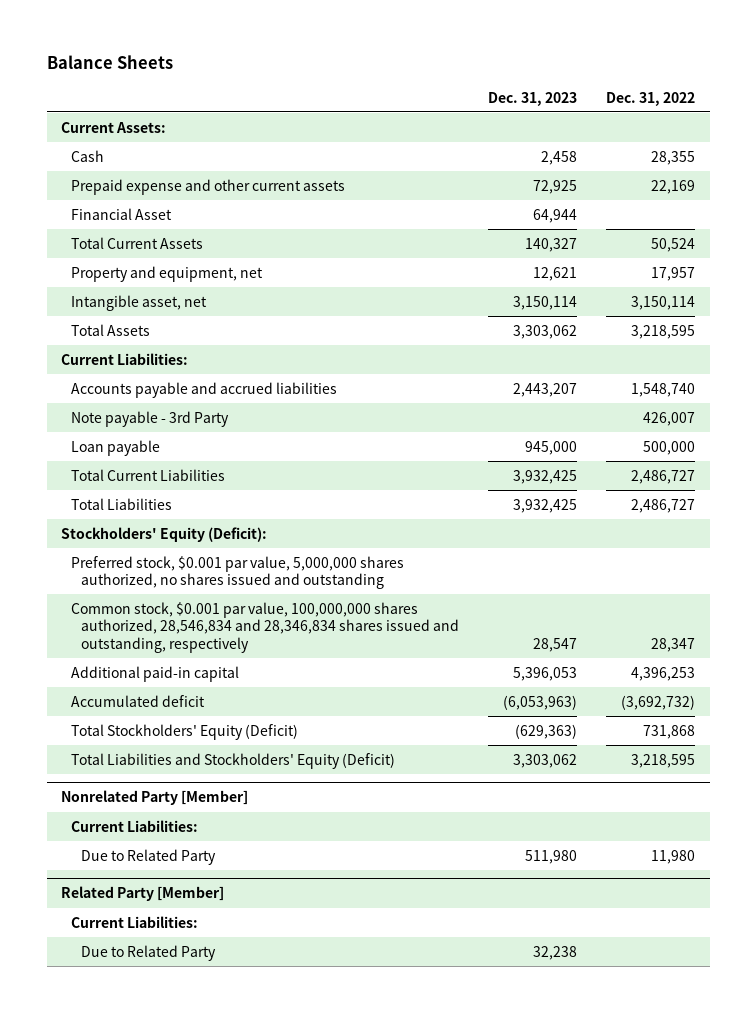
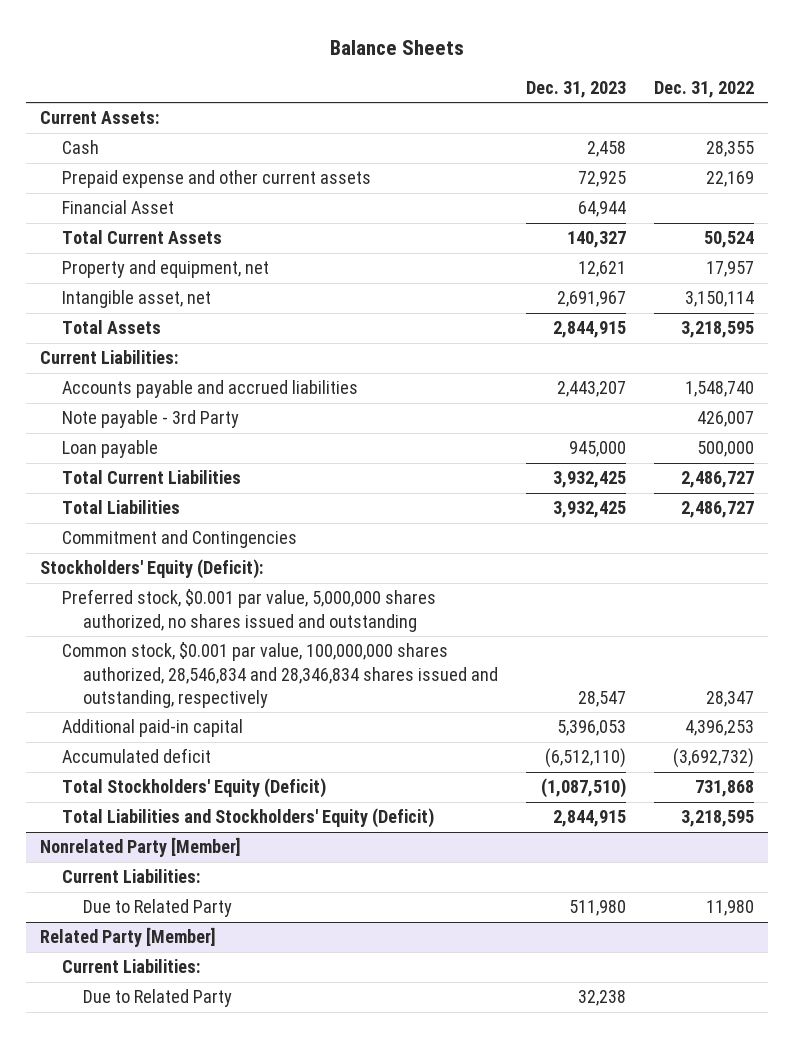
[513,295,578,310] 3,150,114 -> [557,291,627,308] 2,691,967
[513,324,578,339] 3,303,062 -> [553,321,627,339] 2,844,915
none -> [61,530,297,549] Commitment and Contingencies
[503,694,578,710] (6,053,963) -> [545,748,627,769] (6,512,110)
[515,723,578,739] (629,363) -> [541,778,627,799] (1,087,510)
[513,753,578,768] 3,303,062 -> [553,810,627,828] 2,844,915

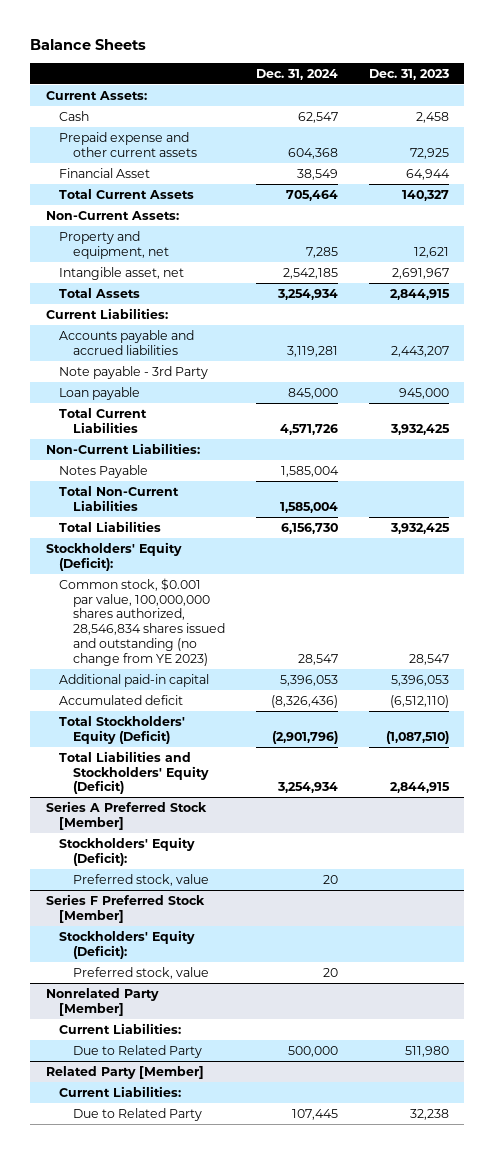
[654,81,755,99] Dec. 31, 2022 -> none
none -> [255,68,338,80] Dec. 31, 2024
none -> [45,210,179,220] Non-Current Assets:
none -> [45,442,200,454] Non-Current Liabilities:
none -> [59,464,149,478] Notes Payable
none -> [59,485,180,511] Total Non-Current Liabilities
[61,530,297,549] Commitment and Contingencies -> none
[61,589,436,632] Preferred stock, $0.001 par value, 5,000,000 shares authorized, no shares issued and outstanding -> none
[61,642,499,708] Common stock, $0.001 par value, 100,000,000 shares authorized, 28,546,834 and 28,346,834 shares issued and outstanding, respectively -> [59,577,226,666] Common stock, $0.001 par value, 100,000,000 shares authorized, 28,546,834 shares issued and outstanding (no change from YE 2023)
none -> [45,800,207,830] Series A Preferred Stock [Member]
none -> [59,836,196,866] Stockholders' Equity (Deficit):
none -> [73,873,210,886] Preferred stock, value
none -> [45,893,205,923] Series F Preferred Stock [Member]
none -> [59,929,196,959] Stockholders' Equity (Deficit):
none -> [73,966,210,979] Preferred stock, value

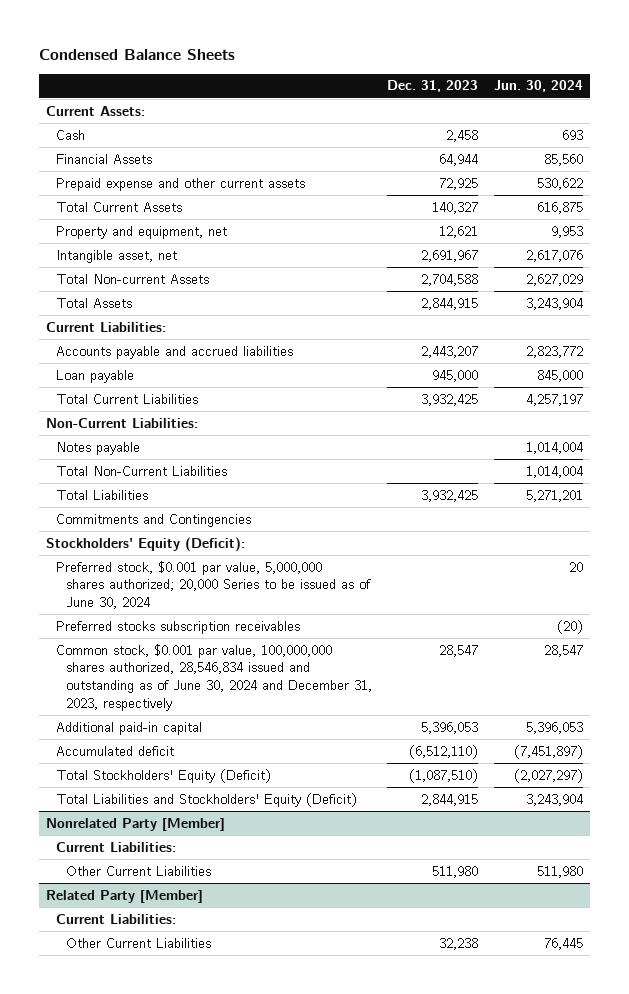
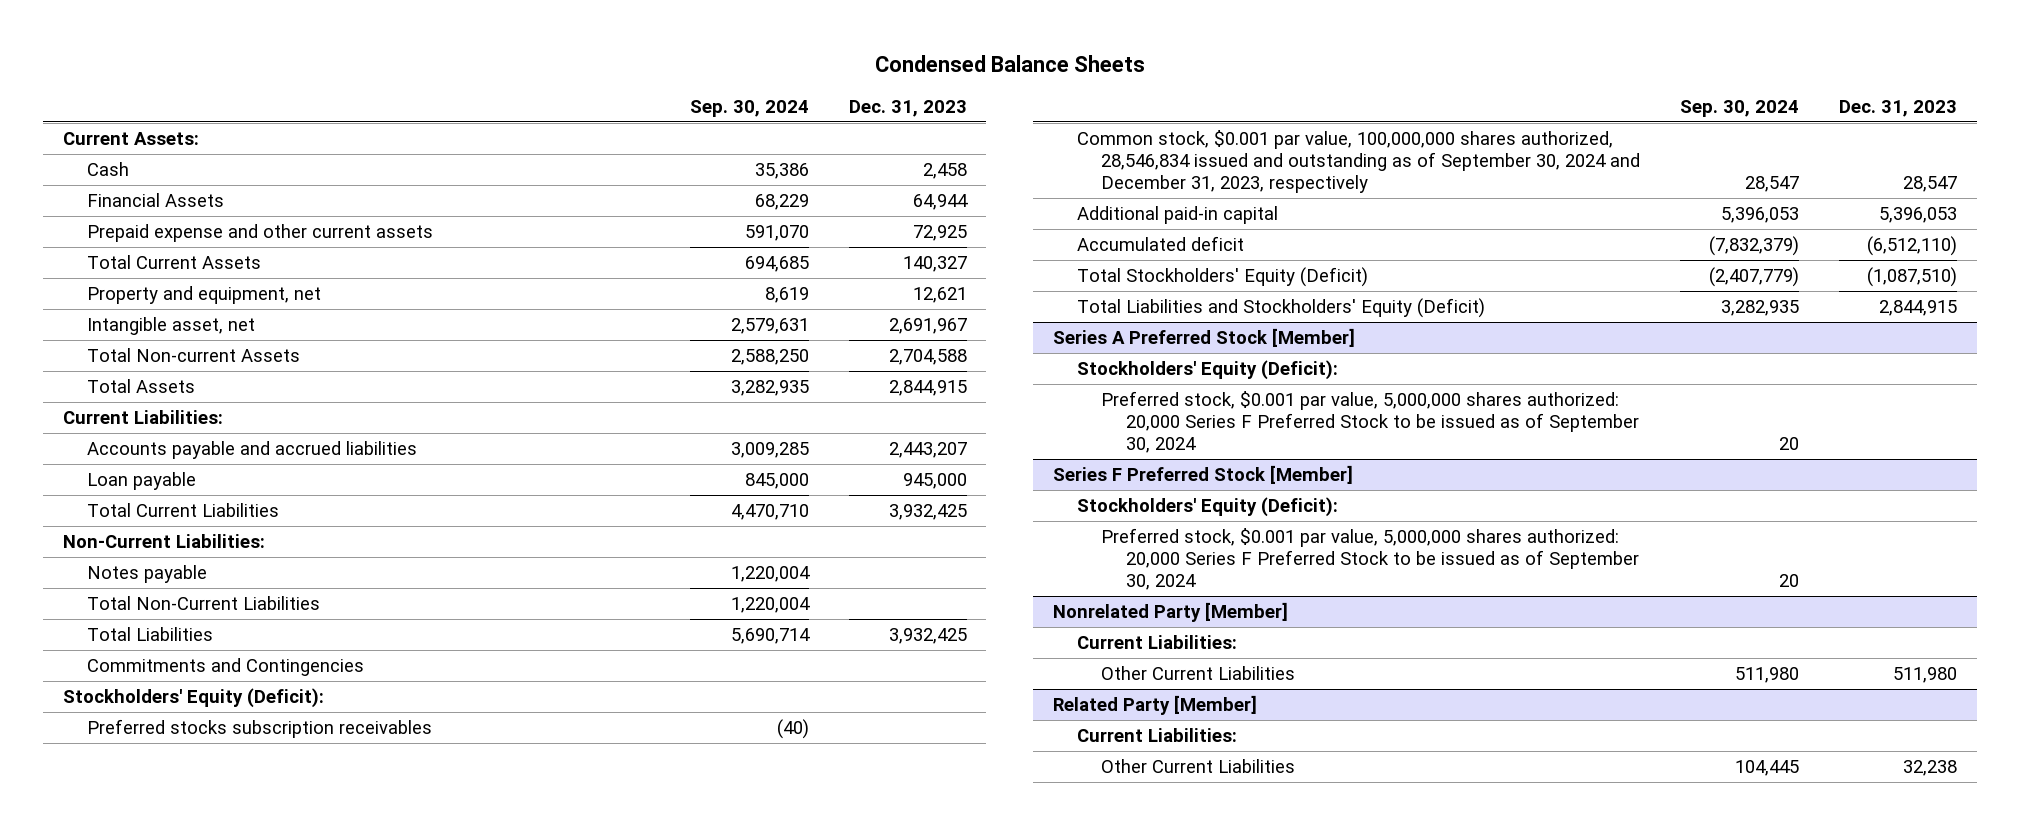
[493,80,583,93] Jun. 30, 2024 -> none
none -> [689,99,809,117] Sep. 30, 2024
[56,560,372,610] Preferred stock, $0.001 par value, 5,000,000 shares authorized; 20,000 Series to be issued as of June 30, 2024 -> none
[56,643,373,711] Common stock, $0.001 par value, 100,000,000 shares authorized, 28,546,834 issued and outstanding as of June 30, 2024 and December 31, 2023, respectively -> [1077,129,1641,193] Common stock, $0.001 par value, 100,000,000 shares authorized, 28,546,834 issued and outstanding as of September 30, 2024 and December 31, 2023, respectively
none -> [1053,327,1356,347] Series A Preferred Stock [Member]
none -> [1077,359,1339,380] Stockholders' Equity (Deficit):
none -> [1101,390,1639,453] Preferred stock, $0.001 par value, 5,000,000 shares authorized: 20,000 Series F Preferred Stock to be issued as of September 30, 2024
none -> [1053,464,1354,484] Series F Preferred Stock [Member]
none -> [1077,496,1339,517] Stockholders' Equity (Deficit):
none -> [1101,527,1639,590] Preferred stock, $0.001 par value, 5,000,000 shares authorized: 20,000 Series F Preferred Stock to be issued as of September 30, 2024

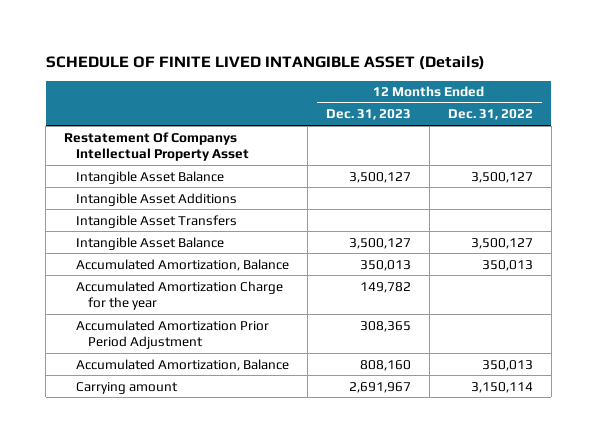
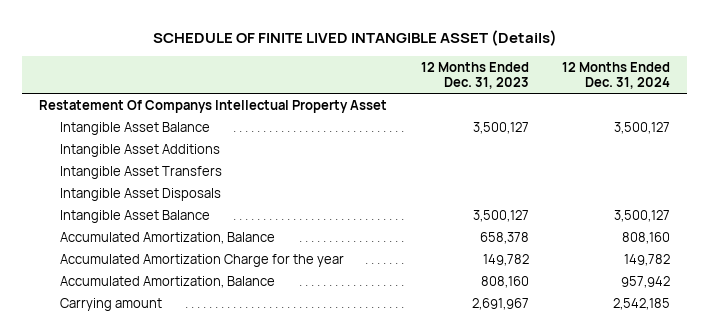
[447,109,533,121] Dec. 31, 2022 -> none
none -> [562,61,671,90] 12 Months Ended Dec. 31, 2024
none -> [59,187,221,201] Intangible Asset Disposals
[360,259,412,271] 350,013 -> [479,231,529,244] 658,378
[76,319,270,350] Accumulated Amortization Prior Period Adjustment -> none

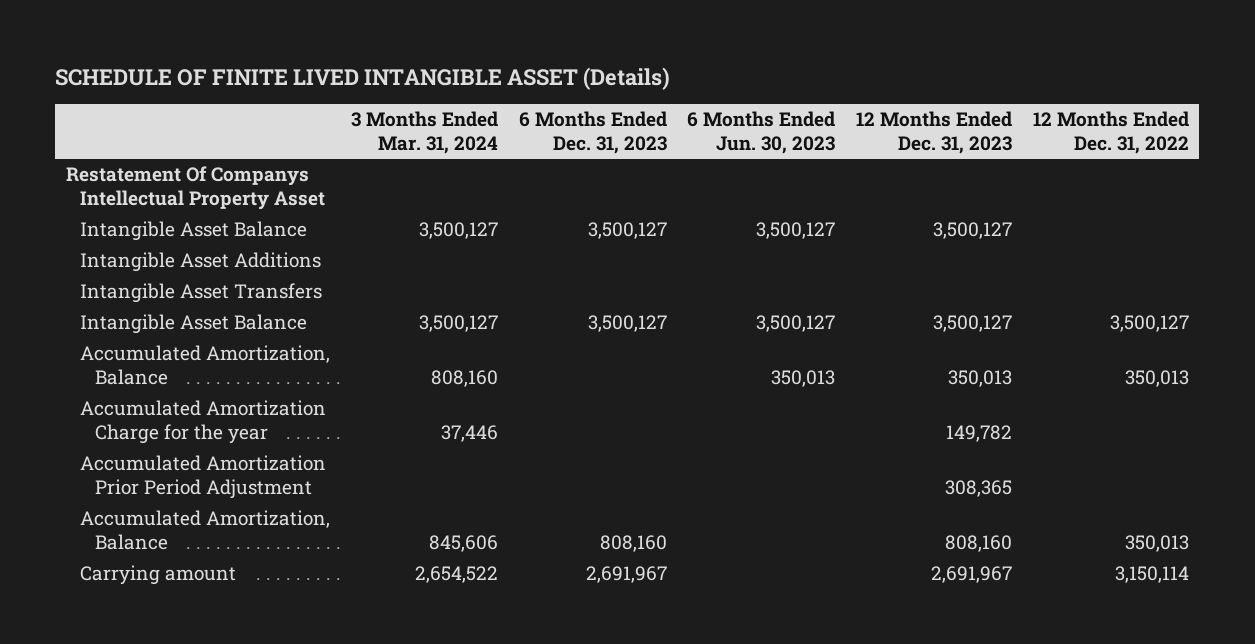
[562,61,671,90] 12 Months Ended Dec. 31, 2024 -> none
none -> [351,110,499,154] 3 Months Ended Mar. 31, 2024
none -> [518,110,667,154] 6 Months Ended Dec. 31, 2023
none -> [687,110,836,154] 6 Months Ended Jun. 30, 2023
none -> [1032,110,1189,154] 12 Months Ended Dec. 31, 2022
[59,187,221,201] Intangible Asset Disposals -> none
[479,231,529,244] 658,378 -> [948,369,1013,387] 350,013
none -> [80,455,327,499] Accumulated Amortization Prior Period Adjustment

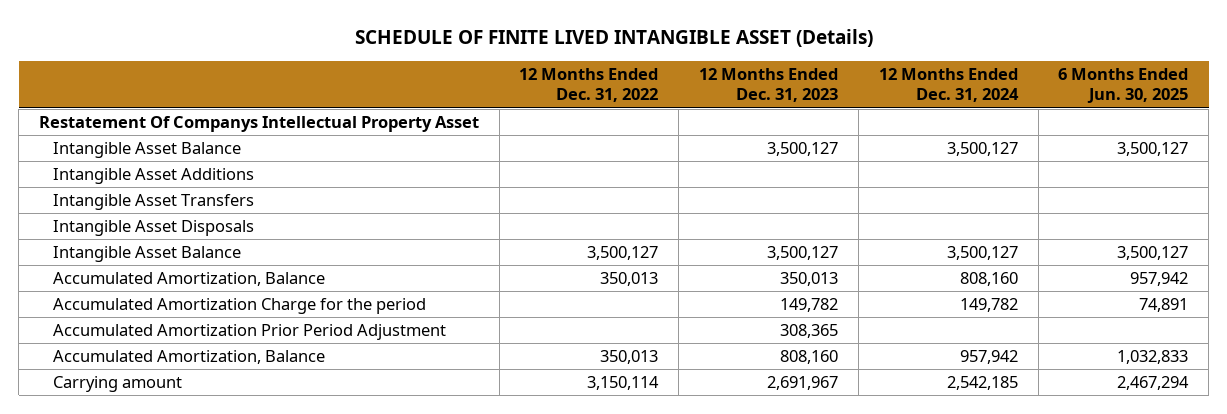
[351,110,499,154] 3 Months Ended Mar. 31, 2024 -> none
[518,110,667,154] 6 Months Ended Dec. 31, 2023 -> none
[687,110,836,154] 6 Months Ended Jun. 30, 2023 -> none
none -> [878,67,1019,103] 12 Months Ended Dec. 31, 2024
none -> [1058,67,1189,104] 6 Months Ended Jun. 30, 2025
none -> [52,220,254,237] Intangible Asset Disposals
[80,400,327,444] Accumulated Amortization Charge for the year -> [52,298,426,315] Accumulated Amortization Charge for the period

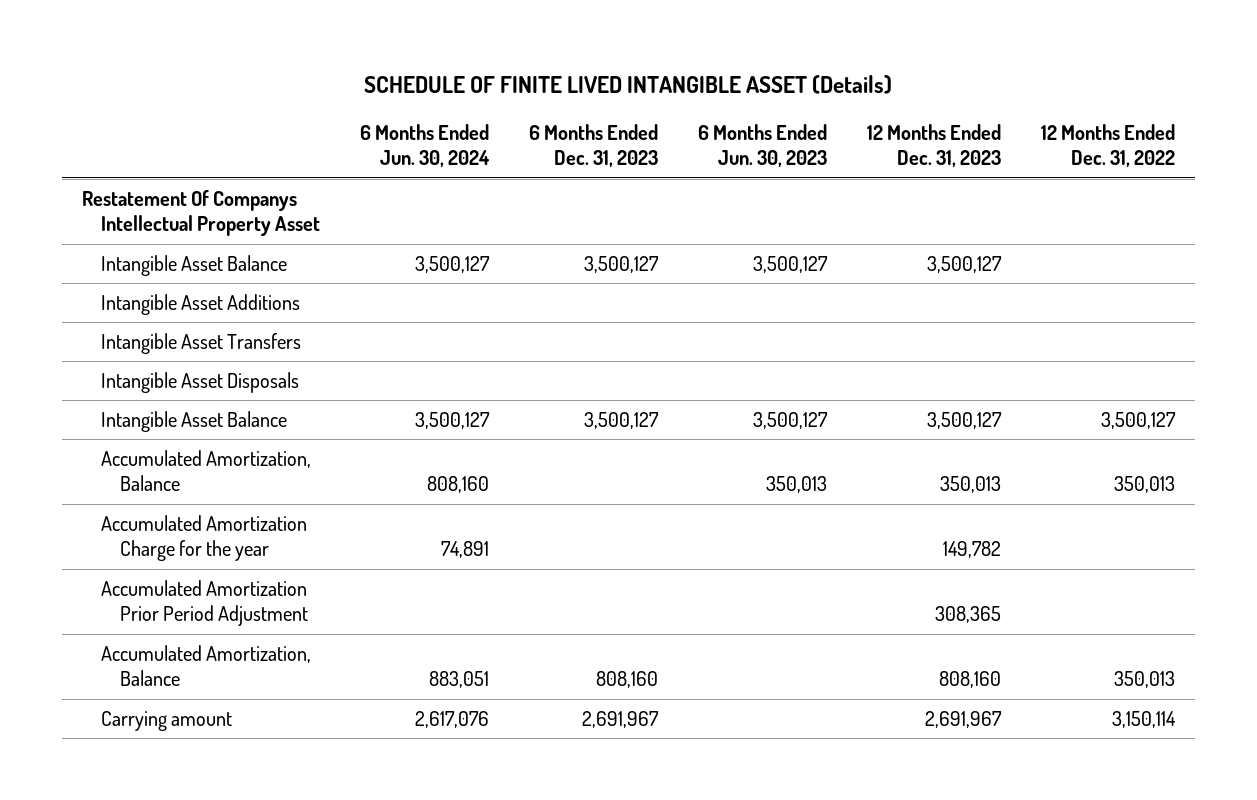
[878,67,1019,103] 12 Months Ended Dec. 31, 2024 -> none
[1058,67,1189,104] 6 Months Ended Jun. 30, 2025 -> none
none -> [359,123,490,168] 6 Months Ended Jun. 30, 2024
none -> [528,123,658,168] 6 Months Ended Dec. 31, 2023
none -> [697,123,827,168] 6 Months Ended Jun. 30, 2023
[52,298,426,315] Accumulated Amortization Charge for the period -> [101,514,308,562] Accumulated Amortization Charge for the year

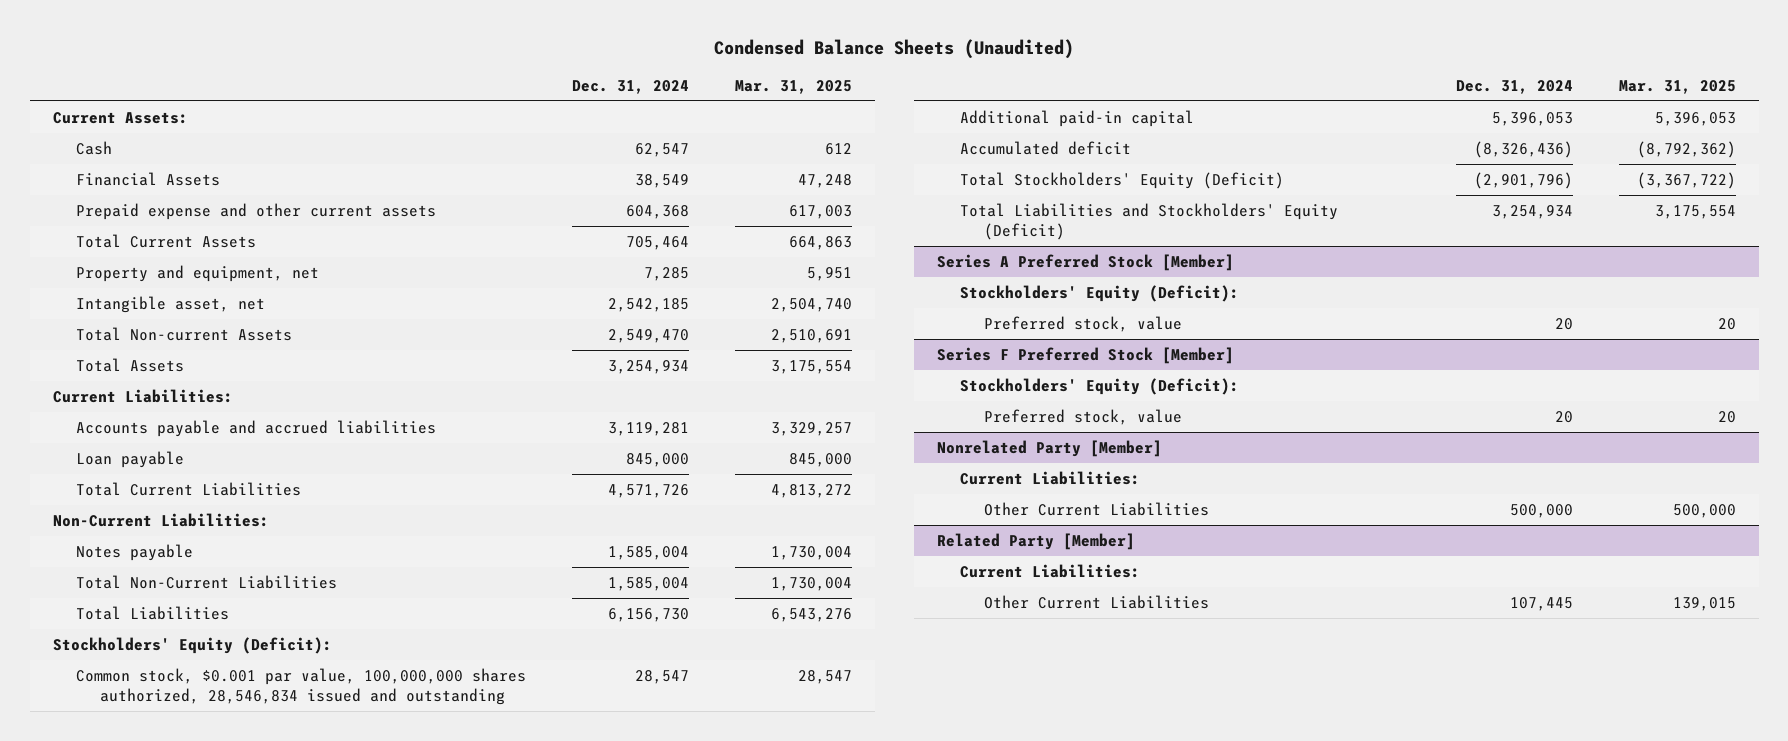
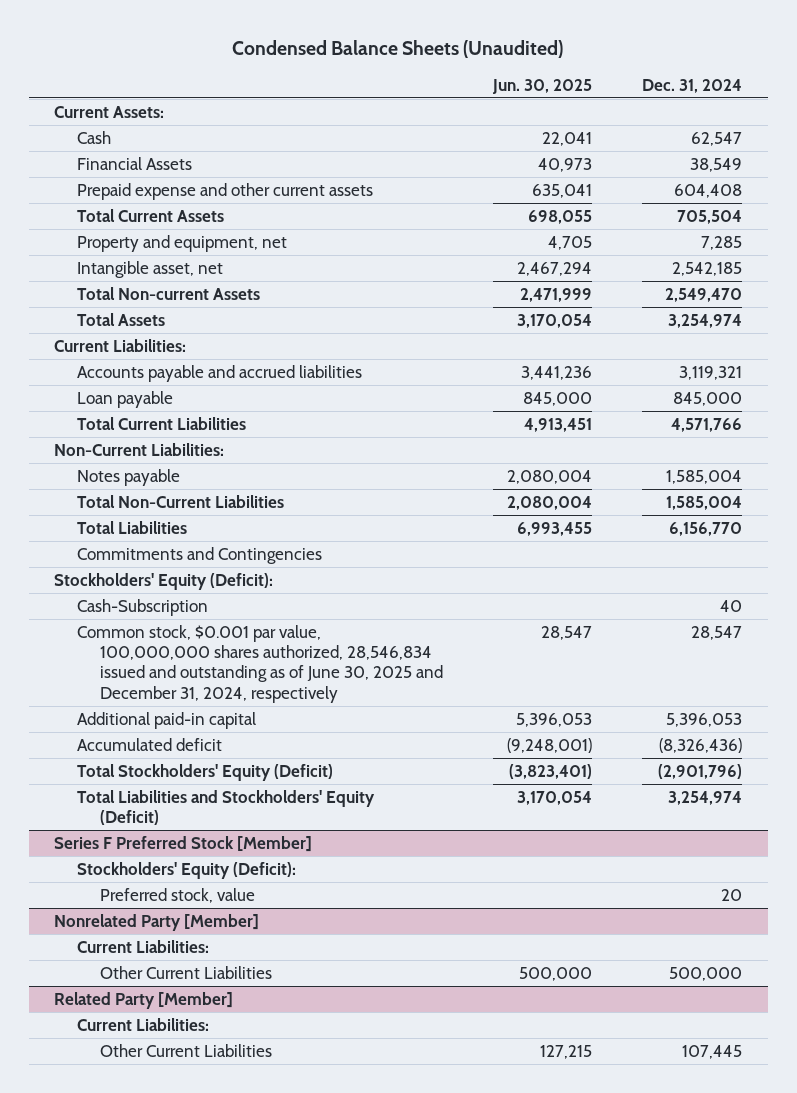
[734,79,852,94] Mar. 31, 2025 -> none
none -> [492,79,593,95] Jun. 30, 2025
[625,205,689,220] 604,368 -> [674,183,743,198] 604,408
[625,236,689,251] 705,464 -> [677,209,743,224] 705,504
[607,360,689,375] 3,254,934 -> [668,313,743,328] 3,254,974
[607,422,689,437] 3,119,281 -> [679,365,743,380] 3,119,321
[607,484,689,499] 4,571,726 -> [671,417,743,432] 4,571,766
[607,608,689,623] 6,156,730 -> [669,521,743,536] 6,156,770
none -> [76,546,322,564] Commitments and Contingencies
none -> [76,598,208,616] Cash-Subscription
[76,668,527,705] Common stock, $0.001 par value, 100,000,000 shares authorized, 28,546,834 issued and outstanding -> [76,624,443,703] Common stock, $0.001 par value, 100,000,000 shares authorized, 28,546,834 issued and outstanding as of June 30, 2025 and December 31, 2024, respectively
[936,254,1234,272] Series A Preferred Stock [Member] -> none
[960,285,1240,303] Stockholders' Equity (Deficit): -> none
[983,316,1182,333] Preferred stock, value -> none
[1492,205,1574,220] 3,254,934 -> [668,790,743,805] 3,254,974

